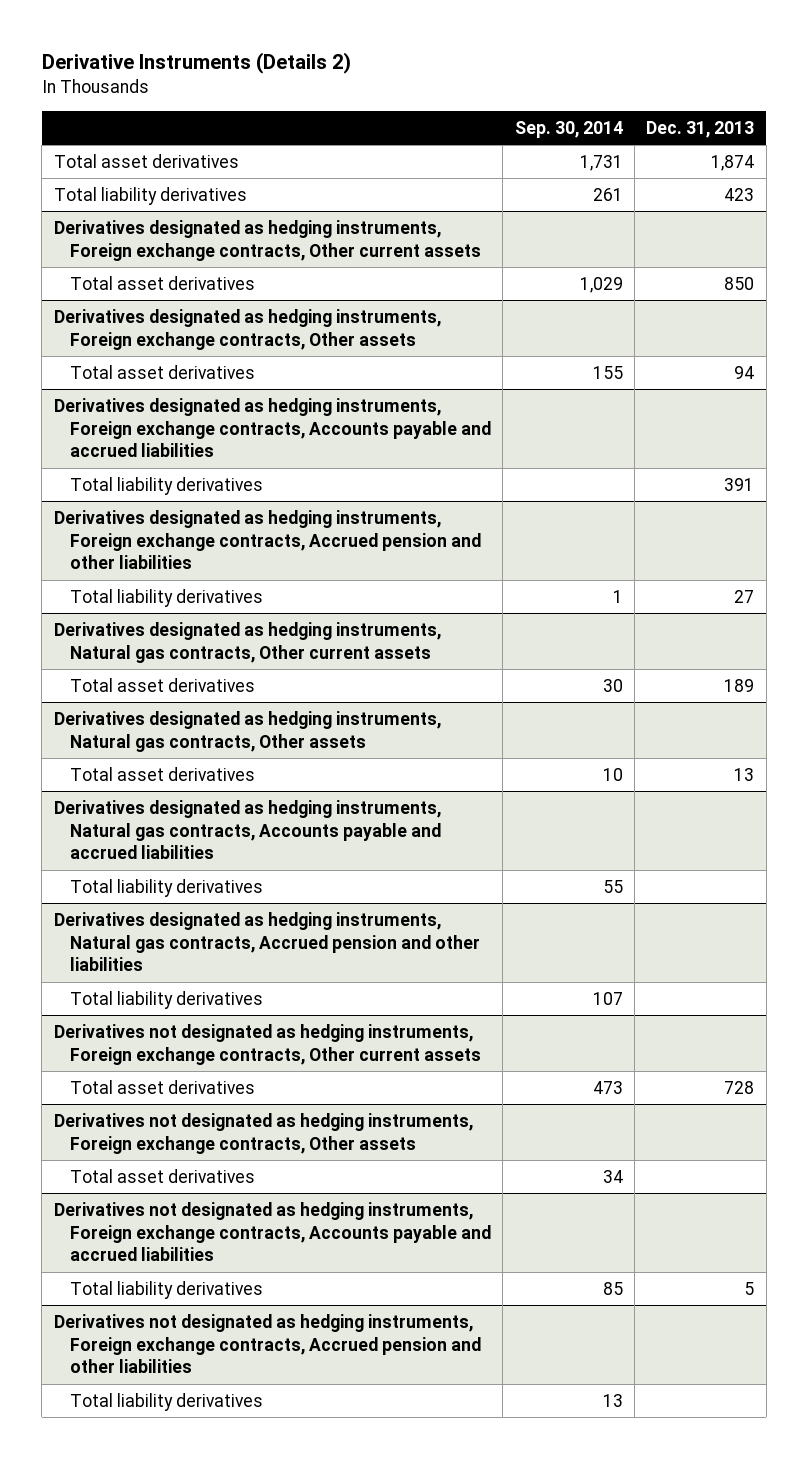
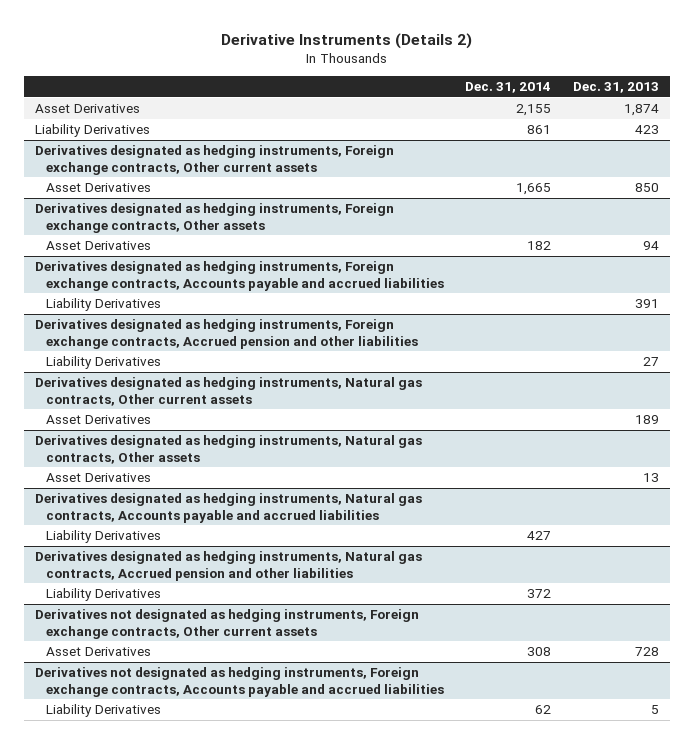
[514,120,623,138] Sep. 30, 2014 -> none
none -> [465,81,552,93] Dec. 31, 2014
[53,153,239,168] Total asset derivatives -> [34,104,140,114] Asset Derivatives
[53,186,247,205] Total liability derivatives -> [34,124,150,138] Liability Derivatives
[69,275,255,290] Total asset derivatives -> [45,183,151,193] Asset Derivatives
[69,364,255,379] Total asset derivatives -> [45,241,151,251] Asset Derivatives
[69,476,263,495] Total liability derivatives -> [45,298,161,312] Liability Derivatives
[69,588,263,607] Total liability derivatives -> [45,356,161,370] Liability Derivatives
[69,677,255,692] Total asset derivatives -> [45,415,151,425] Asset Derivatives
[69,766,255,781] Total asset derivatives -> [45,473,151,483] Asset Derivatives
[69,878,263,897] Total liability derivatives -> [45,530,161,544] Liability Derivatives
[69,990,263,1009] Total liability derivatives -> [45,588,161,602] Liability Derivatives
[53,1112,473,1154] Derivatives not designated as hedging instruments, Foreign exchange contracts, Other assets -> none
[69,1168,255,1183] Total asset derivatives -> none
[69,1079,255,1094] Total asset derivatives -> [45,647,151,657] Asset Derivatives
[53,1313,481,1374] Derivatives not designated as hedging instruments, Foreign exchange contracts, Accrued pension and other liabilities -> none
[69,1392,263,1411] Total liability derivatives -> none
[69,1280,263,1299] Total liability derivatives -> [45,704,161,718] Liability Derivatives

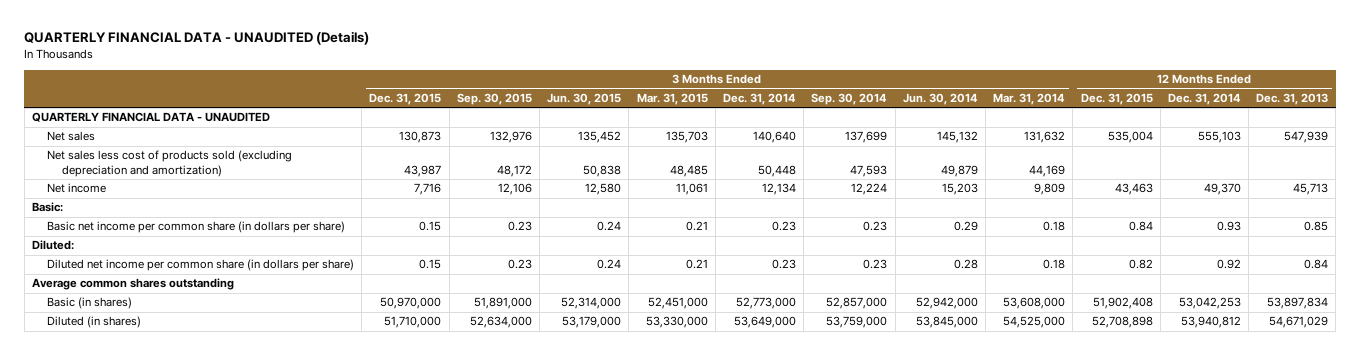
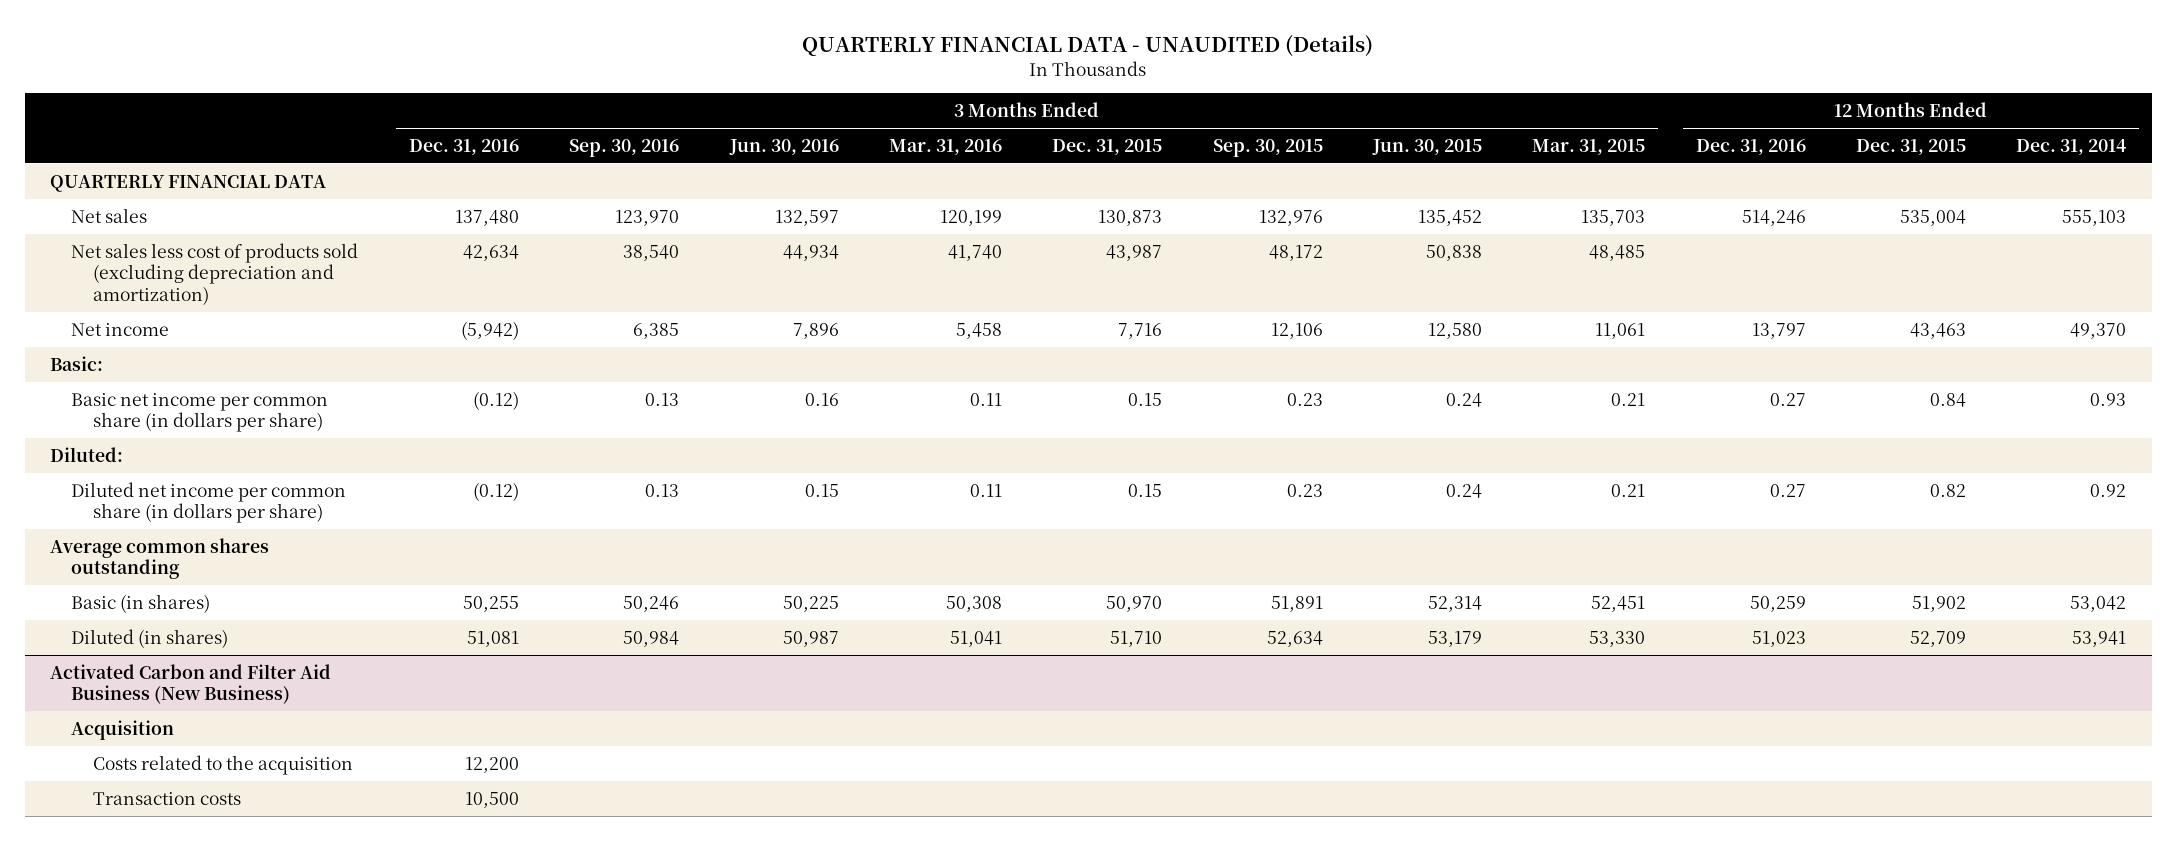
[723,92,797,105] Dec. 31, 2014 -> none
[811,92,888,105] Sep. 30, 2014 -> none
[902,92,978,105] Jun. 30, 2014 -> none
[993,92,1066,105] Mar. 31, 2014 -> none
[1256,92,1329,105] Dec. 31, 2013 -> none
none -> [408,138,519,155] Dec. 31, 2016
none -> [569,138,680,157] Sep. 30, 2016
none -> [728,138,839,155] Jun. 30, 2016
none -> [888,138,1002,155] Mar. 31, 2016
none -> [1695,138,1806,155] Dec. 31, 2016
[32,112,271,123] QUARTERLY FINANCIAL DATA - UNAUDITED -> [49,174,326,192] QUARTERLY FINANCIAL DATA
[380,297,442,310] 50,970,000 -> [1106,595,1163,612] 50,970
[473,297,532,310] 51,891,000 -> [1270,595,1323,612] 51,891
[561,297,622,310] 52,314,000 -> [1427,595,1482,612] 52,314
[647,297,708,310] 52,451,000 -> [1591,595,1646,612] 52,451
[1092,297,1153,310] 51,902,408 -> [1912,595,1967,612] 51,902
[1178,297,1241,310] 53,042,253 -> [2070,595,2127,612] 53,042
[384,316,442,329] 51,710,000 -> [1110,630,1163,647] 51,710
[469,316,532,329] 52,634,000 -> [1266,630,1323,647] 52,634
[562,316,622,329] 53,179,000 -> [1427,630,1482,647] 53,179
[645,316,708,329] 53,330,000 -> [1589,630,1646,647] 53,330
[1091,316,1153,329] 52,708,898 -> [1910,630,1967,647] 52,709
[1180,316,1241,329] 53,940,812 -> [2072,630,2127,647] 53,941
none -> [49,663,331,705] Activated Carbon and Filter Aid Business (New Business)
none -> [71,719,175,740] Acquisition
none -> [93,754,354,775] Costs related to the acquisition
none -> [93,791,242,805] Transaction costs

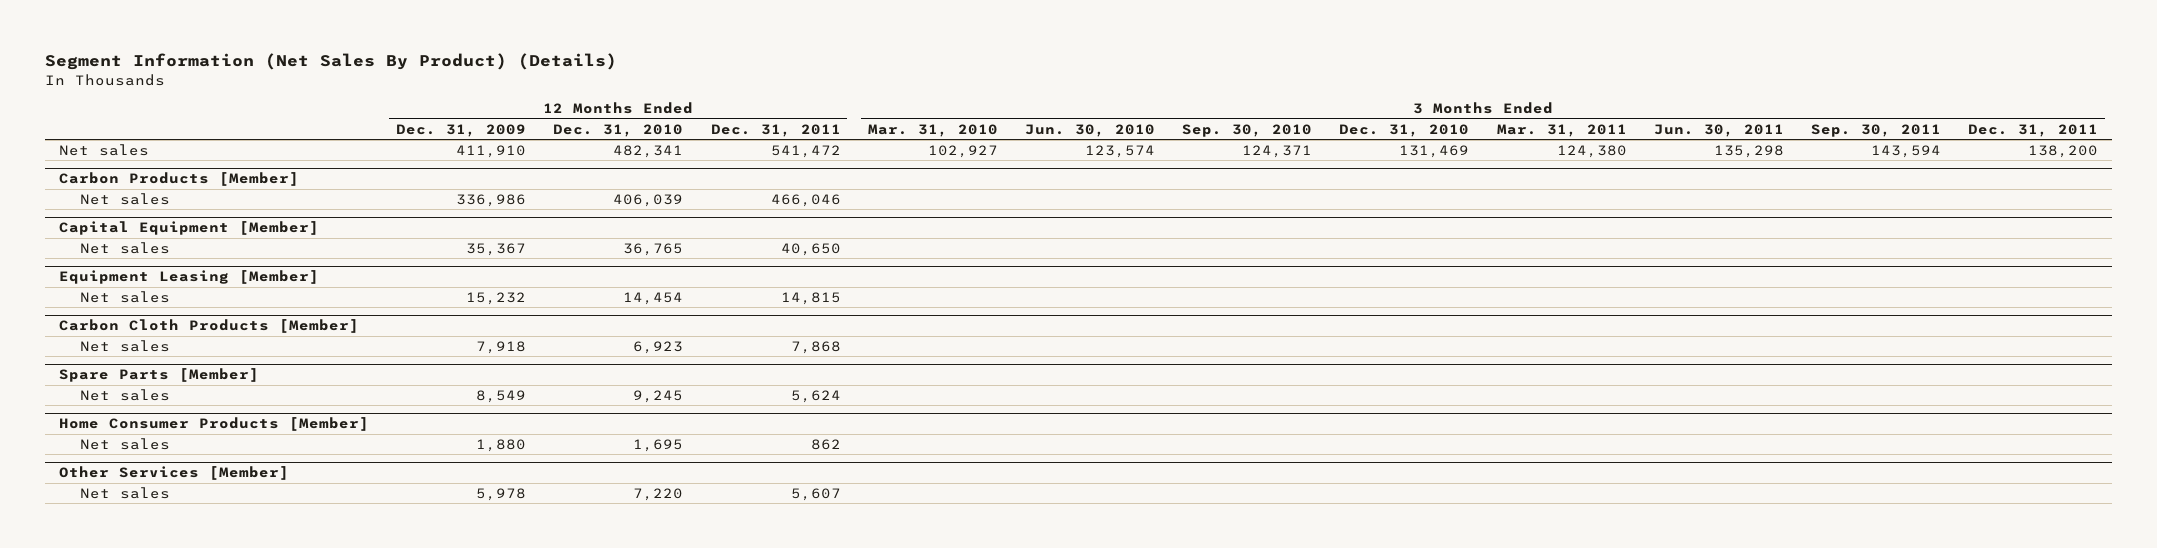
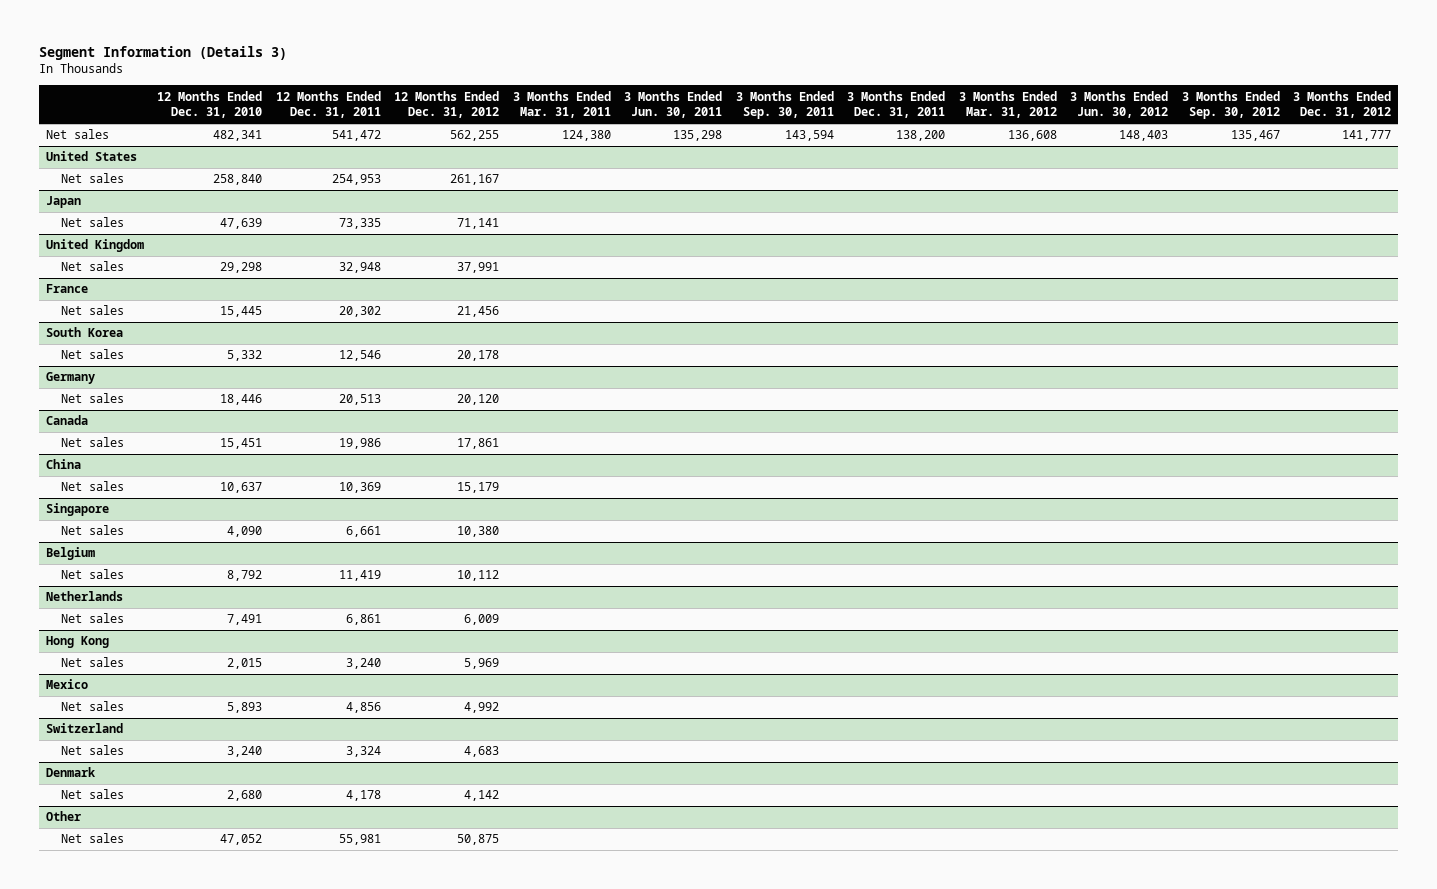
[45,53,618,71] Segment Information (Net Sales By Product) (Details) -> [38,46,287,61] Segment Information (Details 3)
[396,123,527,137] Dec. 31, 2009 -> none
[867,123,998,137] Mar. 31, 2010 -> none
[1024,123,1155,137] Jun. 30, 2010 -> none
[1182,123,1313,137] Sep. 30, 2010 -> none
[1339,123,1470,137] Dec. 31, 2010 -> none
none -> [394,90,500,119] 12 Months Ended Dec. 31, 2012
none -> [958,90,1057,119] 3 Months Ended Mar. 31, 2012
none -> [1070,90,1169,119] 3 Months Ended Jun. 30, 2012
none -> [1181,90,1280,120] 3 Months Ended Sep. 30, 2012
none -> [1293,90,1392,119] 3 Months Ended Dec. 31, 2012
[59,172,300,187] Carbon Products [Member] -> none
[59,221,320,236] Capital Equipment [Member] -> none
[59,270,320,285] Equipment Leasing [Member] -> none
[59,319,360,334] Carbon Cloth Products [Member] -> none
[59,368,260,383] Spare Parts [Member] -> none
[59,417,370,432] Home Consumer Products [Member] -> none
[59,466,290,481] Other Services [Member] -> none
none -> [45,151,137,162] United States
[613,193,684,207] 406,039 -> [213,174,263,186] 258,840
[770,193,841,207] 466,046 -> [331,174,381,186] 254,953
none -> [45,196,81,209] Japan
[623,242,684,256] 36,765 -> [220,218,263,230] 47,639
[780,242,841,256] 40,650 -> [338,218,381,230] 73,335
none -> [45,239,144,253] United Kingdom
[623,291,684,305] 14,454 -> [220,262,263,274] 29,298
[780,291,841,305] 14,815 -> [338,262,381,274] 32,948
none -> [45,284,88,294] France
[633,340,684,354] 6,923 -> [220,306,263,318] 15,445
[790,340,841,354] 7,868 -> [338,306,381,318] 20,302
none -> [45,327,123,338] South Korea
[633,389,684,403] 9,245 -> [227,350,263,362] 5,332
[790,389,841,403] 5,624 -> [338,350,381,362] 12,546
none -> [45,372,95,385] Germany
[633,438,684,452] 1,695 -> [220,394,263,406] 18,446
[810,438,841,450] 862 -> [338,394,381,406] 20,513
none -> [45,415,88,426] Canada
[633,487,684,501] 7,220 -> [220,438,263,450] 15,451
[790,487,841,501] 5,607 -> [338,438,381,450] 19,986
none -> [45,459,81,470] China
none -> [60,481,124,492] Net sales
none -> [45,503,109,517] Singapore
none -> [60,525,124,536] Net sales
none -> [45,547,95,561] Belgium
none -> [60,569,124,580] Net sales
none -> [45,591,123,602] Netherlands
none -> [60,613,124,624] Net sales
none -> [45,636,109,649] Hong Kong
none -> [60,657,124,668] Net sales
none -> [45,679,88,690] Mexico
none -> [60,701,124,712] Net sales
none -> [45,723,123,734] Switzerland
none -> [60,745,124,756] Net sales
none -> [45,767,96,778] Denmark
none -> [60,789,124,800] Net sales
none -> [45,811,81,822] Other
none -> [60,833,124,844] Net sales

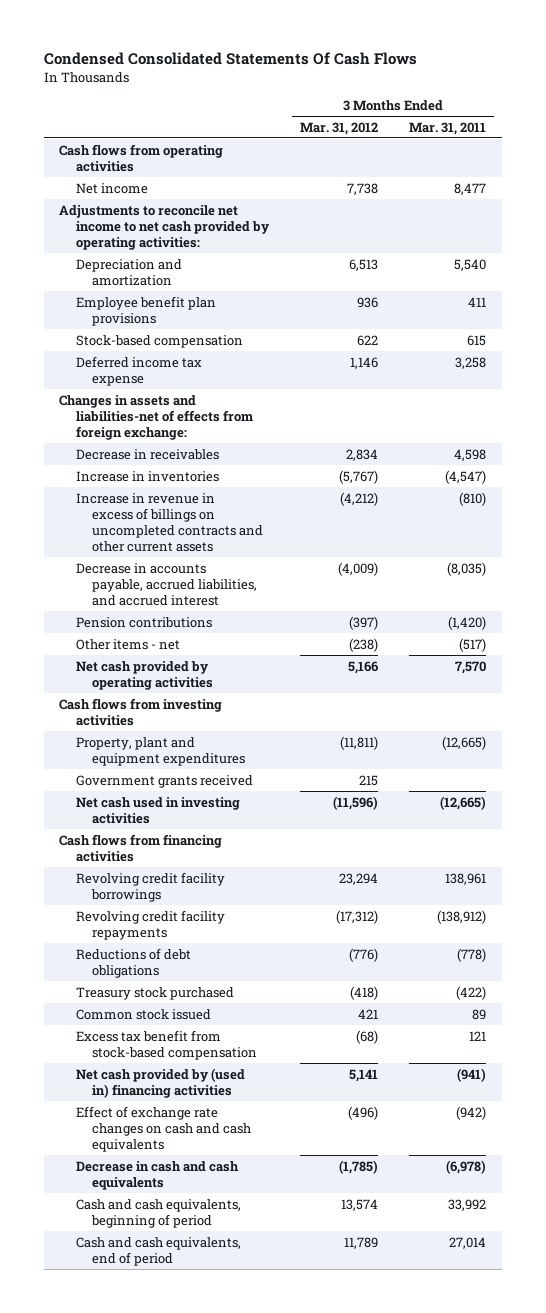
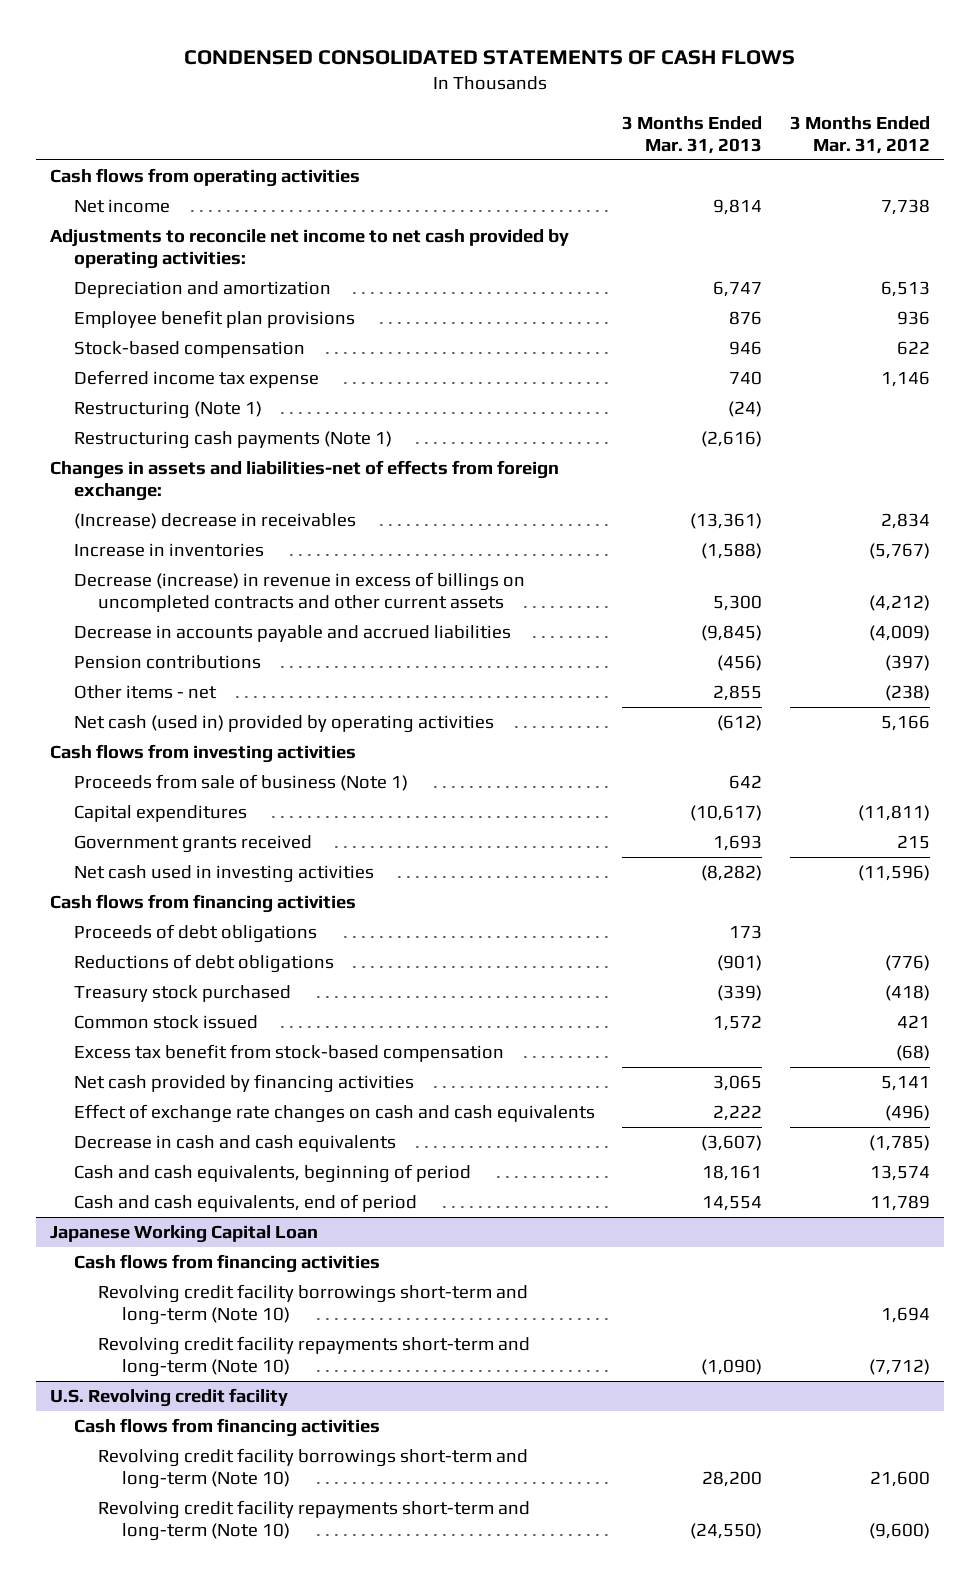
[43,51,417,65] Condensed Consolidated Statements Of Cash Flows -> [183,50,795,66] CONDENSED CONSOLIDATED STATEMENTS OF CASH FLOWS
[409,121,487,135] Mar. 31, 2011 -> none
none -> [622,115,763,154] 3 Months Ended Mar. 31, 2013
none -> [73,401,262,420] Restructuring (Note 1)
none -> [73,431,392,450] Restructuring cash payments (Note 1)
[75,448,219,460] Decrease in receivables -> [73,513,356,530] (Increase) decrease in receivables
[75,492,263,552] Increase in revenue in excess of billings on uncompleted contracts and other current assets -> [73,572,525,613] Decrease (increase) in revenue in excess of billings on uncompleted contracts and other current assets
[75,562,257,606] Decrease in accounts payable, accrued liabilities, and accrued interest -> [73,625,511,643] Decrease in accounts payable and accrued liabilities
[75,660,213,690] Net cash provided by operating activities -> [73,715,494,734] Net cash (used in) provided by operating activities
none -> [73,774,408,792] Proceeds from sale of business (Note 1)
[75,736,245,766] Property, plant and equipment expenditures -> [73,805,247,823] Capital expenditures
[75,871,225,902] Revolving credit facility borrowings -> none
[75,909,225,940] Revolving credit facility repayments -> none
none -> [73,924,317,944] Proceeds of debt obligations
[75,1067,245,1098] Net cash provided by (used in) financing activities -> [73,1074,414,1094] Net cash provided by financing activities
none -> [49,1225,318,1244] Japanese Working Capital Loan
none -> [73,1254,380,1274] Cash flows from financing activities
none -> [97,1284,528,1326] Revolving credit facility borrowings short-term and long-term (Note 10)
none -> [97,1336,530,1378] Revolving credit facility repayments short-term and long-term (Note 10)
none -> [49,1388,288,1408] U.S. Revolving credit facility
none -> [73,1418,380,1438] Cash flows from financing activities
none -> [97,1448,528,1490] Revolving credit facility borrowings short-term and long-term (Note 10)
none -> [97,1500,530,1542] Revolving credit facility repayments short-term and long-term (Note 10)

